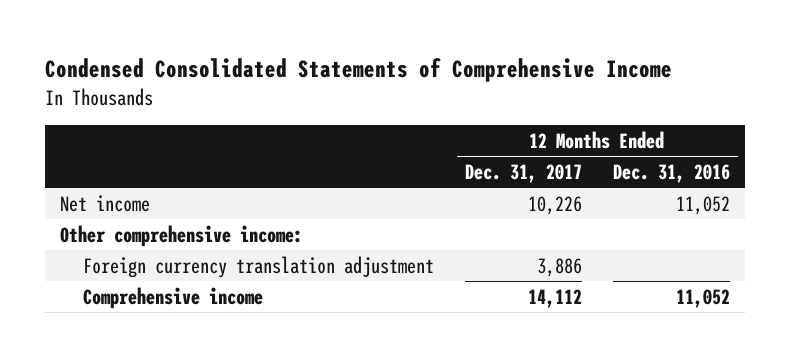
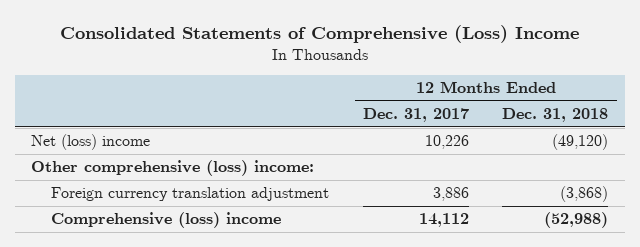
[44,57,672,82] Condensed Consolidated Statements of Comprehensive Income -> [59,24,579,43] Consolidated Statements of Comprehensive (Loss) Income
[612,164,730,184] Dec. 31, 2016 -> none
none -> [502,108,609,123] Dec. 31, 2018
[60,194,151,212] Net income -> [31,134,151,151] Net (loss) income
[60,224,304,247] Other comprehensive income: -> [31,160,315,177] Other comprehensive (loss) income:
[82,286,263,309] Comprehensive income -> [51,212,282,229] Comprehensive (loss) income

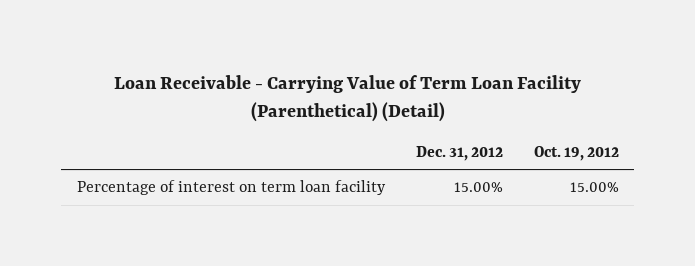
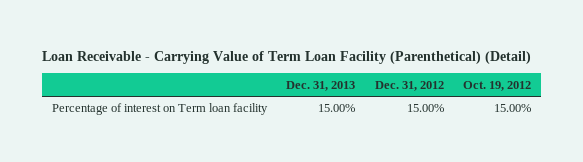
none -> [286,80,356,91] Dec. 31, 2013
[76,180,386,196] Percentage of interest on term loan facility -> [51,103,268,116] Percentage of interest on Term loan facility

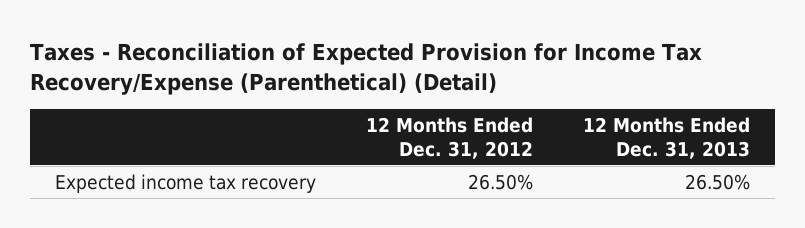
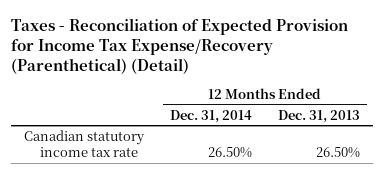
[30,43,703,95] Taxes - Reconciliation of Expected Provision for Income Tax Recovery/Expense (Parenthetical) (Detail) -> [10,17,348,74] Taxes - Reconciliation of Expected Provision for Income Tax Expense/Recovery (Parenthetical) (Detail)
[366,117,534,159] 12 Months Ended Dec. 31, 2012 -> none
none -> [169,109,252,123] Dec. 31, 2014
[55,174,317,194] Expected income tax recovery -> [23,130,145,158] Canadian statutory income tax rate

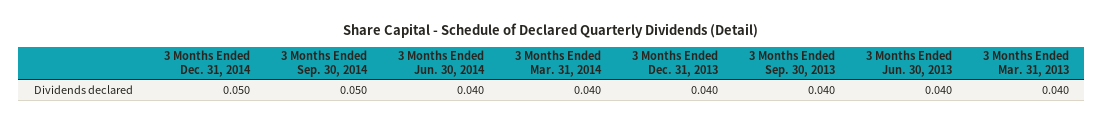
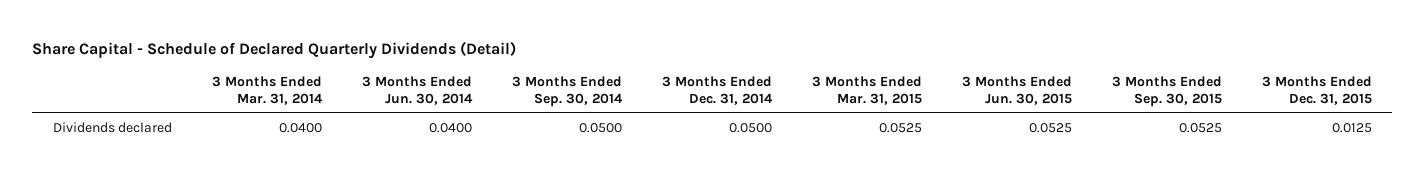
[631,50,718,77] 3 Months Ended Dec. 31, 2013 -> none
[748,50,835,77] 3 Months Ended Sep. 30, 2013 -> none
[865,50,952,77] 3 Months Ended Jun. 30, 2013 -> none
[982,50,1069,77] 3 Months Ended Mar. 31, 2013 -> none
none -> [811,76,922,106] 3 Months Ended Mar. 31, 2015
none -> [961,76,1072,106] 3 Months Ended Jun. 30, 2015
none -> [1111,76,1222,108] 3 Months Ended Sep. 30, 2015
none -> [1261,76,1372,106] 3 Months Ended Dec. 31, 2015
[222,85,250,94] 0.050 -> [728,123,772,134] 0.0500
[339,85,367,94] 0.050 -> [578,123,622,134] 0.0500
[456,85,484,94] 0.040 -> [428,123,472,134] 0.0400
[573,85,601,94] 0.040 -> [278,123,322,134] 0.0400

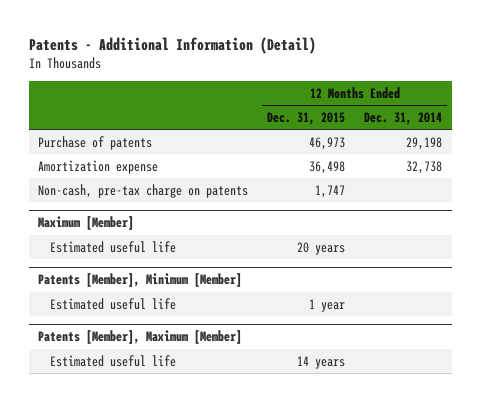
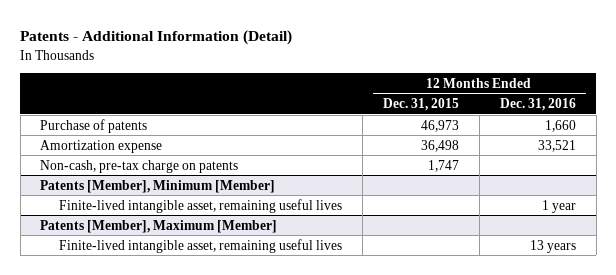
[364,112,443,126] Dec. 31, 2014 -> none
none -> [499,98,576,112] Dec. 31, 2016
[38,216,135,231] Maximum [Member] -> none
[49,240,176,253] Estimated useful life -> none
[49,297,176,310] Estimated useful life -> none
none -> [59,198,343,213] Finite-lived intangible asset, remaining useful lives
[49,354,176,367] Estimated useful life -> none
none -> [59,238,343,253] Finite-lived intangible asset, remaining useful lives

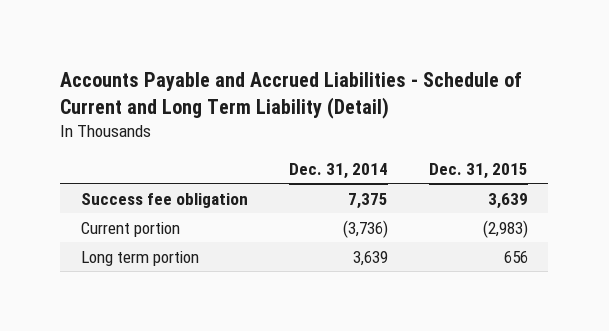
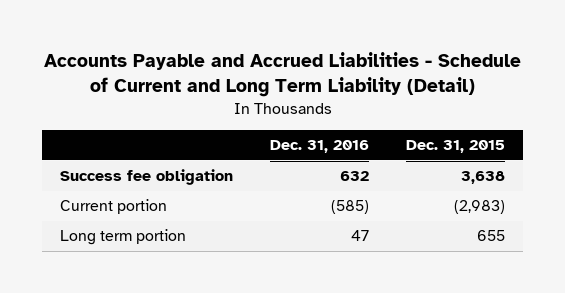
[288,162,388,179] Dec. 31, 2014 -> none
none -> [270,140,370,154] Dec. 31, 2016
[487,192,528,209] 3,639 -> [460,171,505,185] 3,638
[503,250,528,263] 656 -> [476,230,505,242] 655

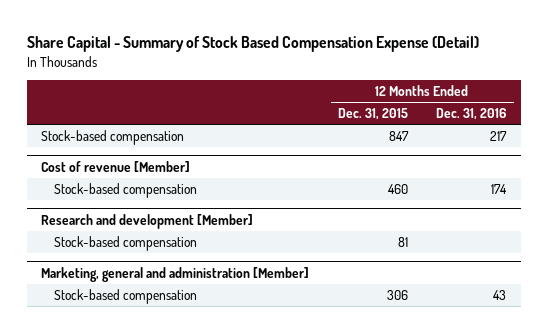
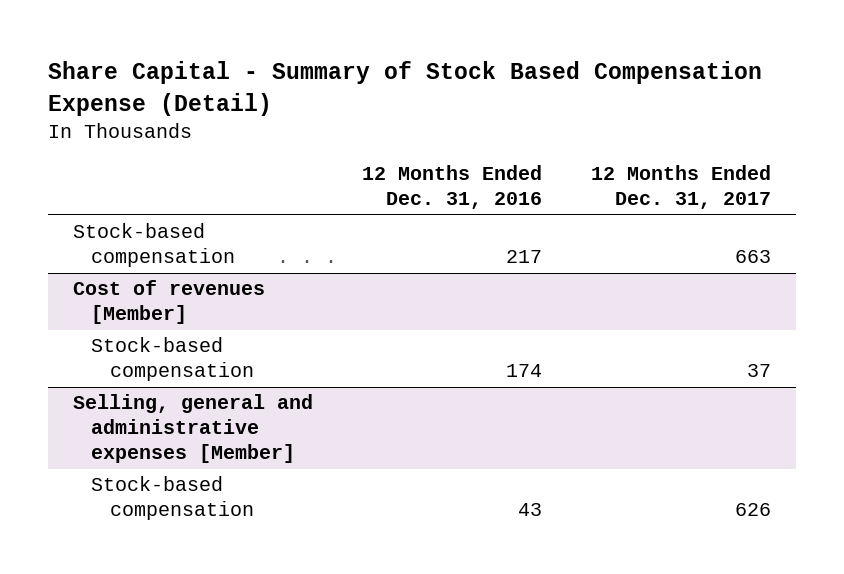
[337,108,408,121] Dec. 31, 2015 -> none
none -> [591,165,772,210] 12 Months Ended Dec. 31, 2017
[41,160,191,172] Cost of revenue [Member] -> [72,280,265,325] Cost of revenues [Member]
[41,213,254,229] Research and development [Member] -> none
[54,235,198,251] Stock-based compensation -> none
[41,266,310,282] Marketing, general and administration [Member] -> [72,394,313,464] Selling, general and administrative expenses [Member]

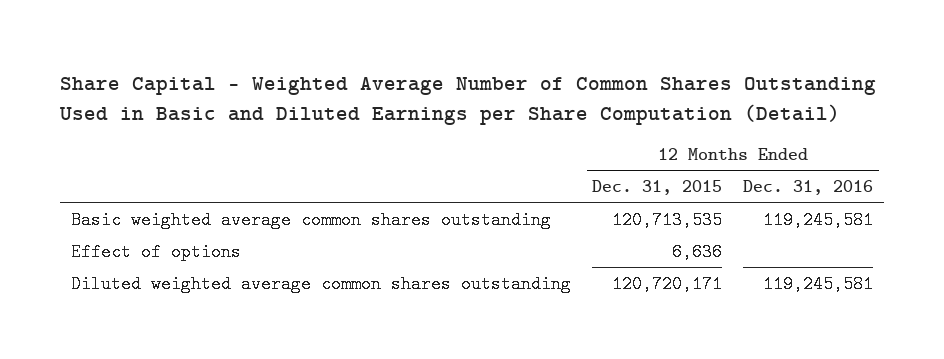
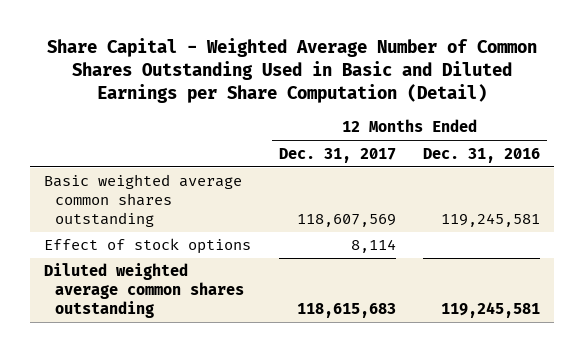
[592,180,723,196] Dec. 31, 2015 -> none
none -> [278,147,396,163] Dec. 31, 2017
[71,242,242,261] Effect of options -> [44,238,252,255] Effect of stock options

